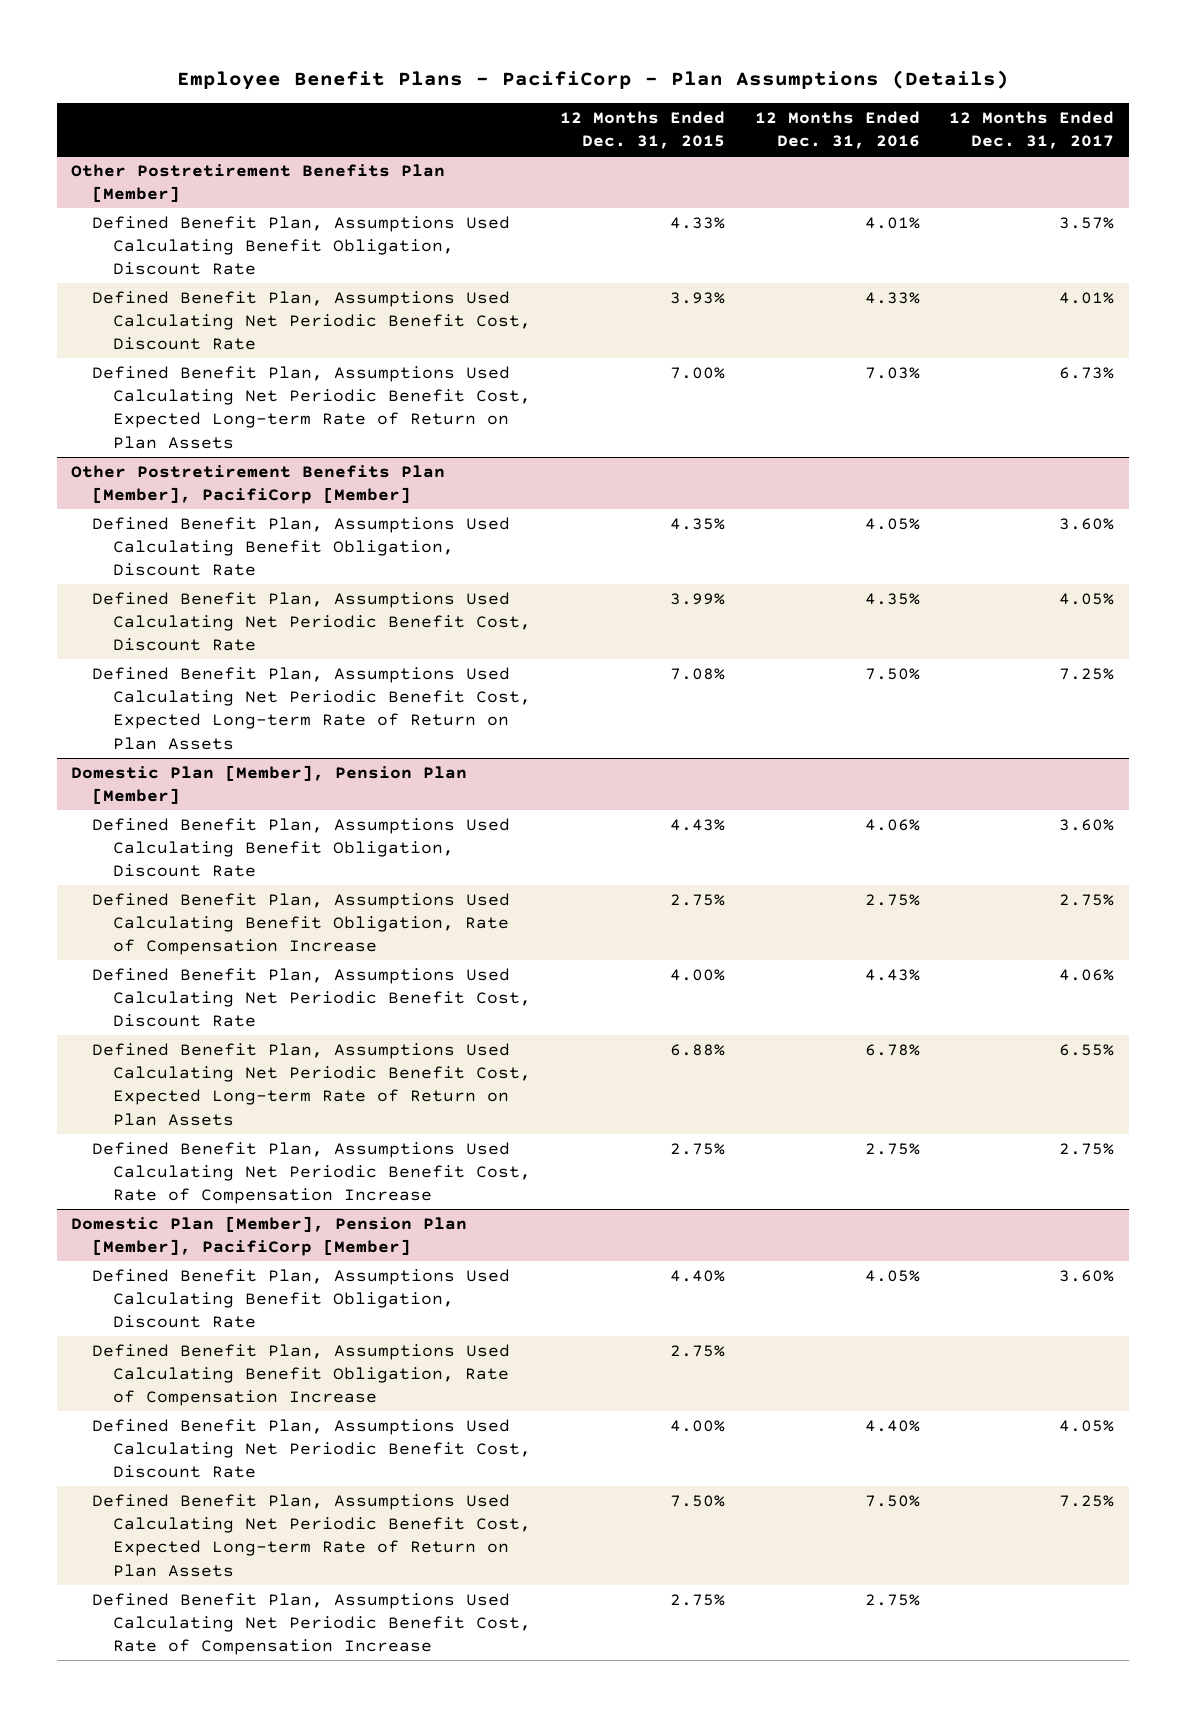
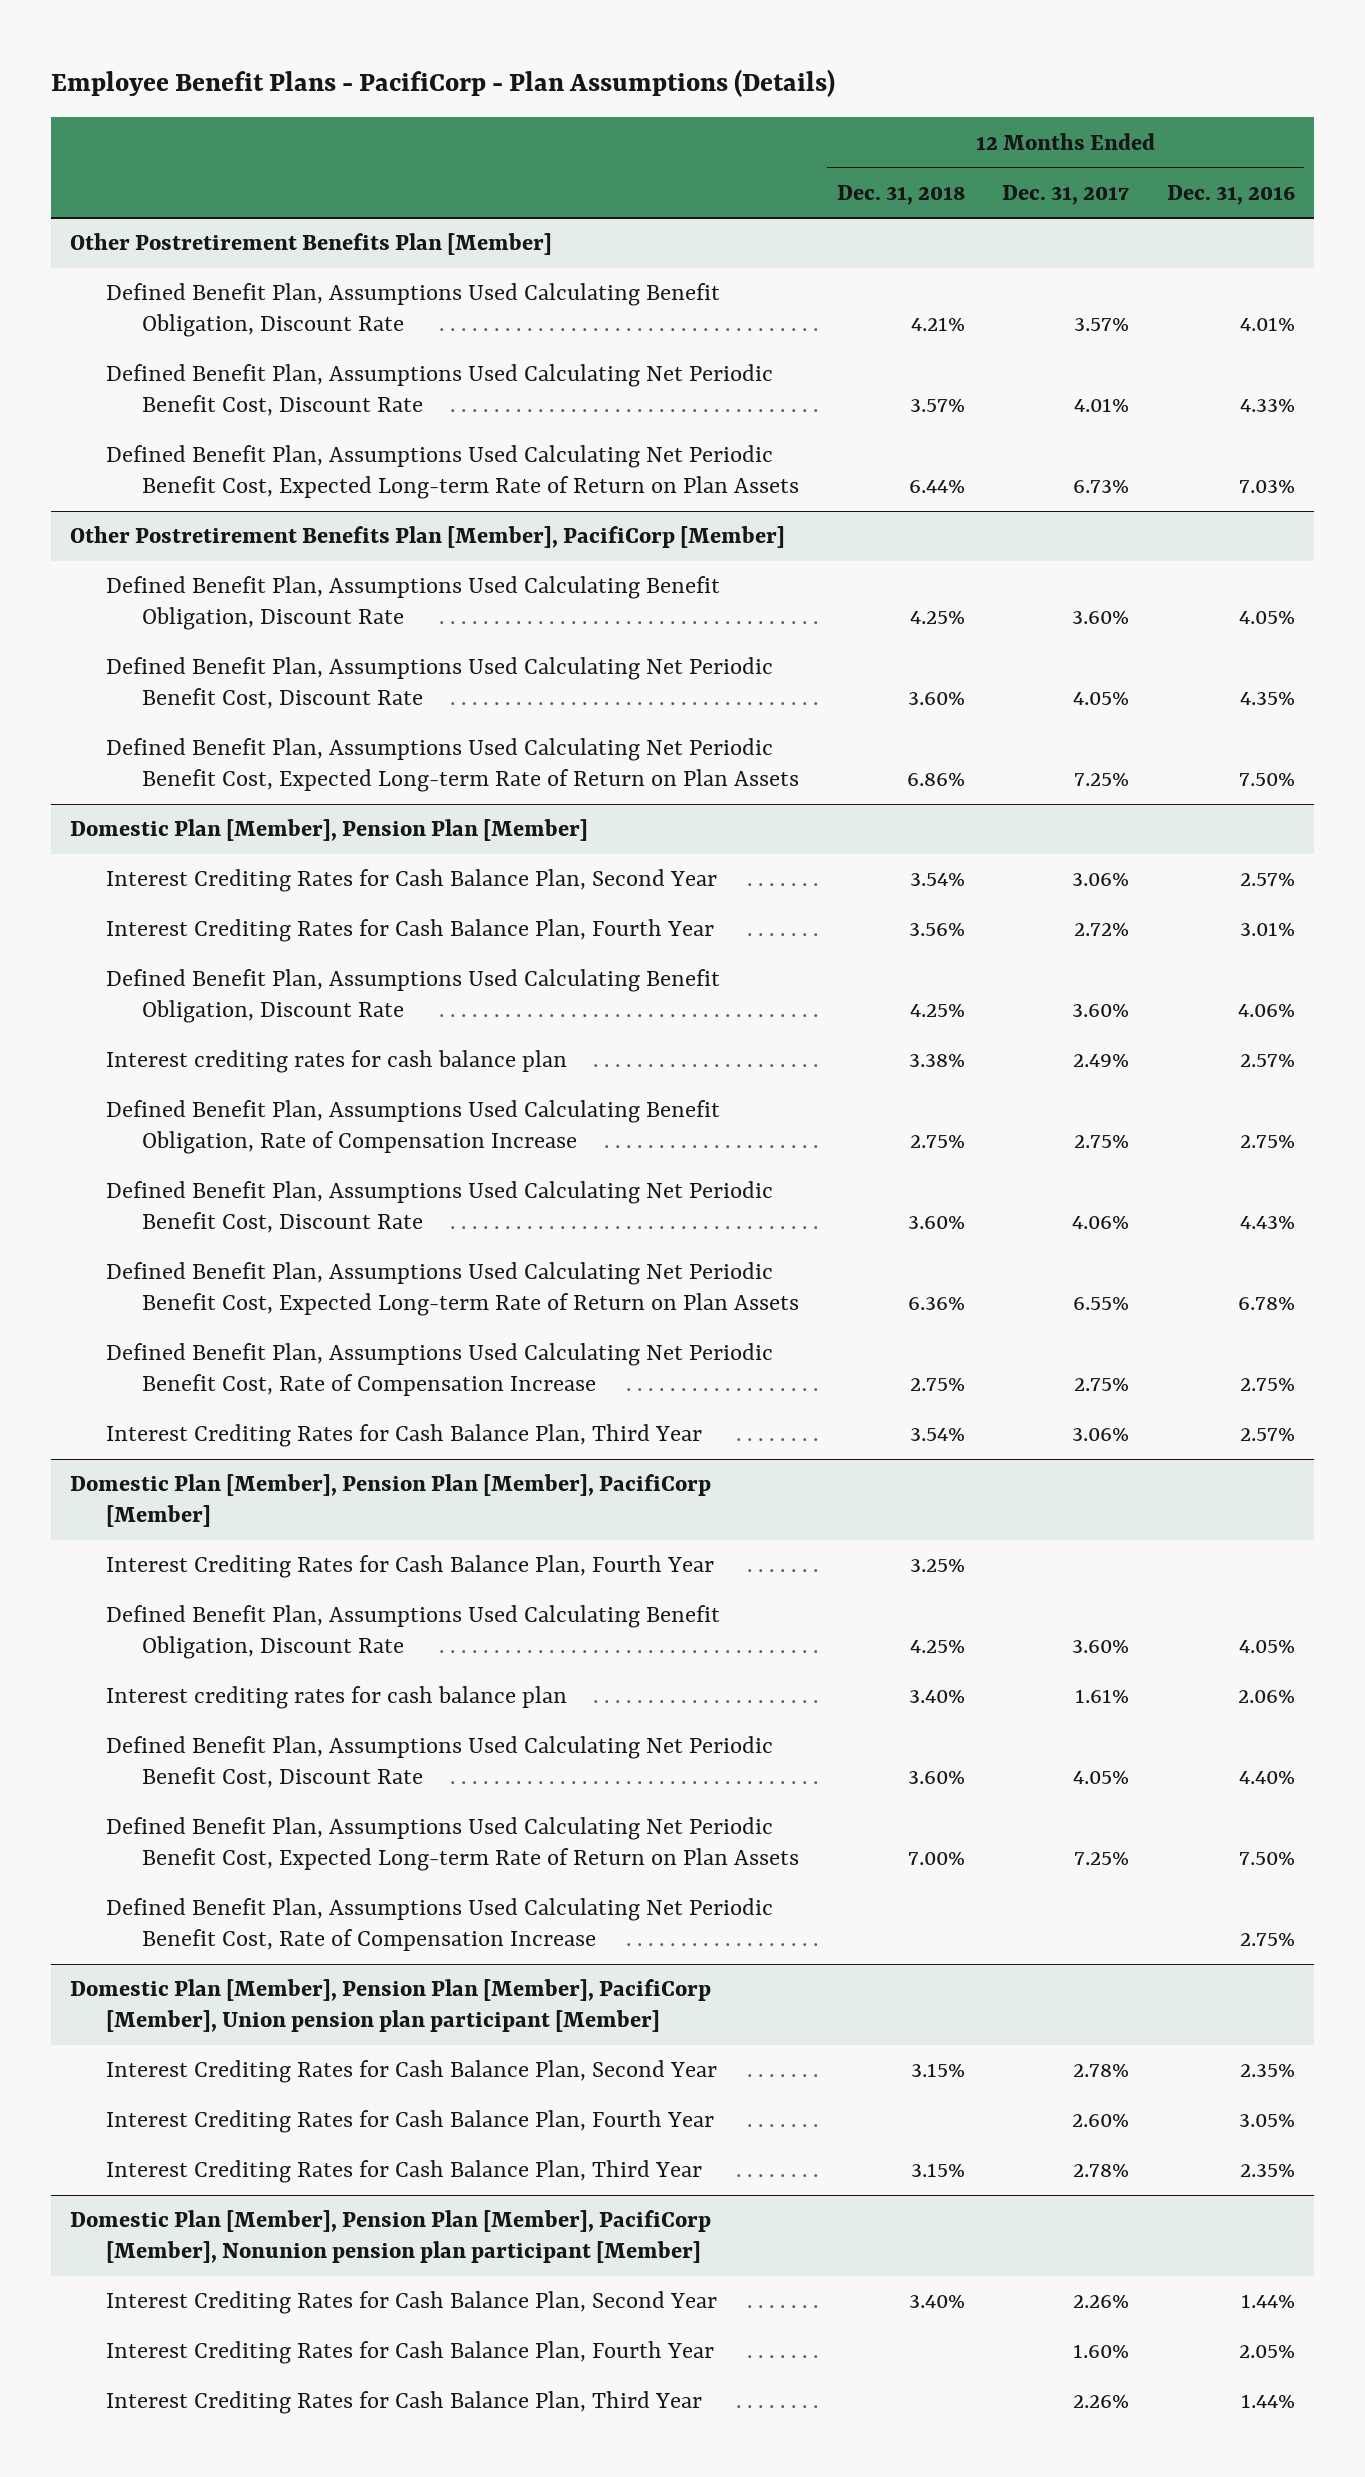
[560,110,726,150] 12 Months Ended Dec. 31, 2015 -> none
none -> [836,184,965,205] Dec. 31, 2018
none -> [105,869,717,893] Interest Crediting Rates for Cash Balance Plan, Second Year
none -> [105,919,714,943] Interest Crediting Rates for Cash Balance Plan, Fourth Year
none -> [105,1050,567,1074] Interest crediting rates for cash balance plan
none -> [105,1424,702,1448] Interest Crediting Rates for Cash Balance Plan, Third Year
none -> [105,1555,714,1579] Interest Crediting Rates for Cash Balance Plan, Fourth Year
[92,1343,511,1407] Defined Benefit Plan, Assumptions Used Calculating Benefit Obligation, Rate of Compensation Increase -> none
none -> [105,1686,567,1710] Interest crediting rates for cash balance plan
none -> [70,1979,712,2032] Domestic Plan [Member], Pension Plan [Member], PacifiCorp [Member], Union pension plan participant [Member]
none -> [105,2060,717,2084] Interest Crediting Rates for Cash Balance Plan, Second Year
none -> [105,2110,714,2134] Interest Crediting Rates for Cash Balance Plan, Fourth Year
none -> [105,2160,702,2184] Interest Crediting Rates for Cash Balance Plan, Third Year
none -> [70,2210,712,2263] Domestic Plan [Member], Pension Plan [Member], PacifiCorp [Member], Nonunion pension plan participant [Member]
none -> [105,2291,717,2315] Interest Crediting Rates for Cash Balance Plan, Second Year
none -> [105,2341,714,2365] Interest Crediting Rates for Cash Balance Plan, Fourth Year
none -> [105,2391,702,2415] Interest Crediting Rates for Cash Balance Plan, Third Year

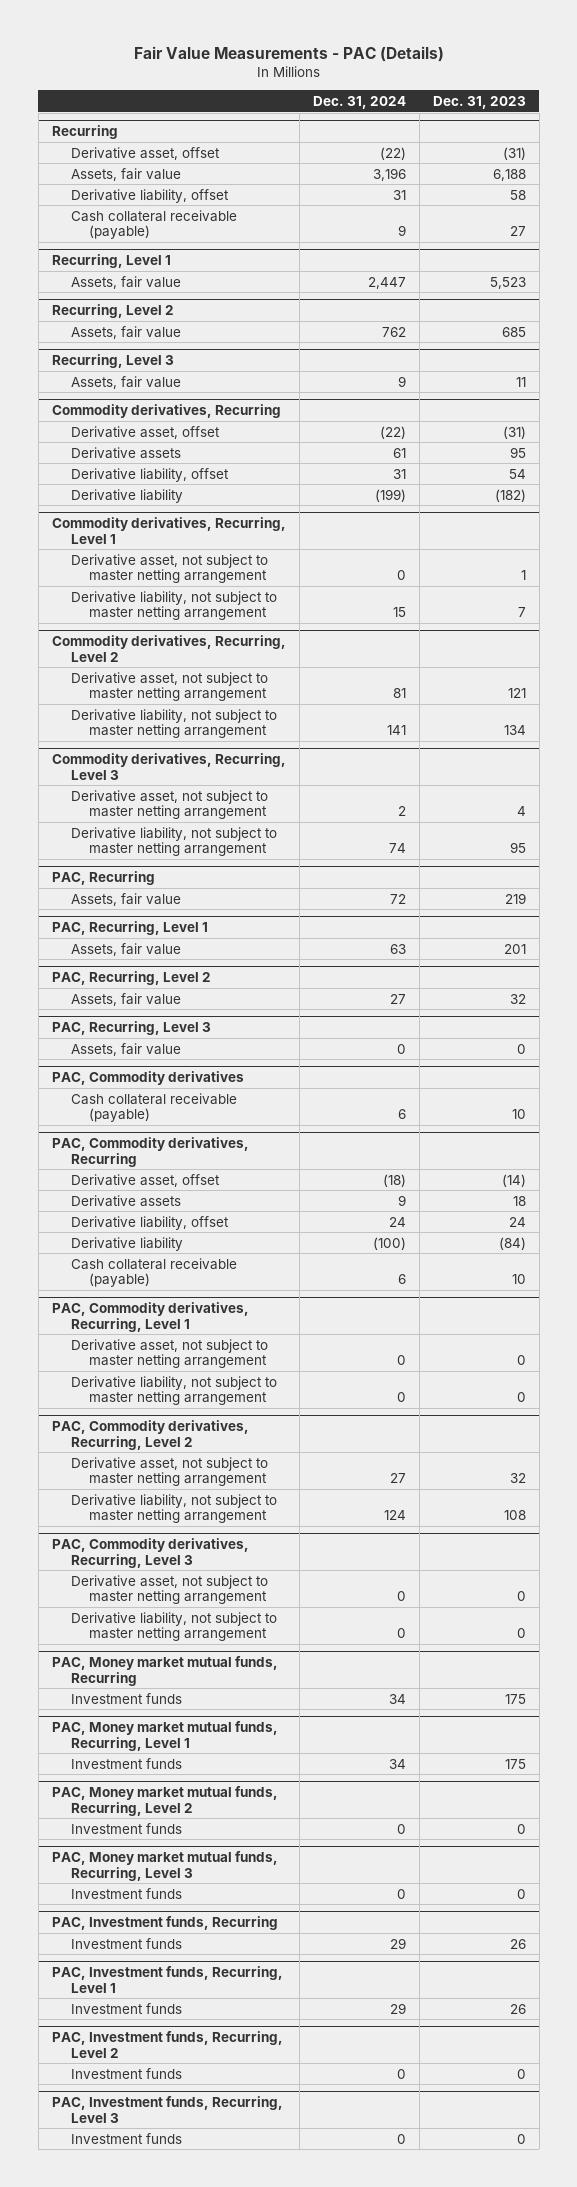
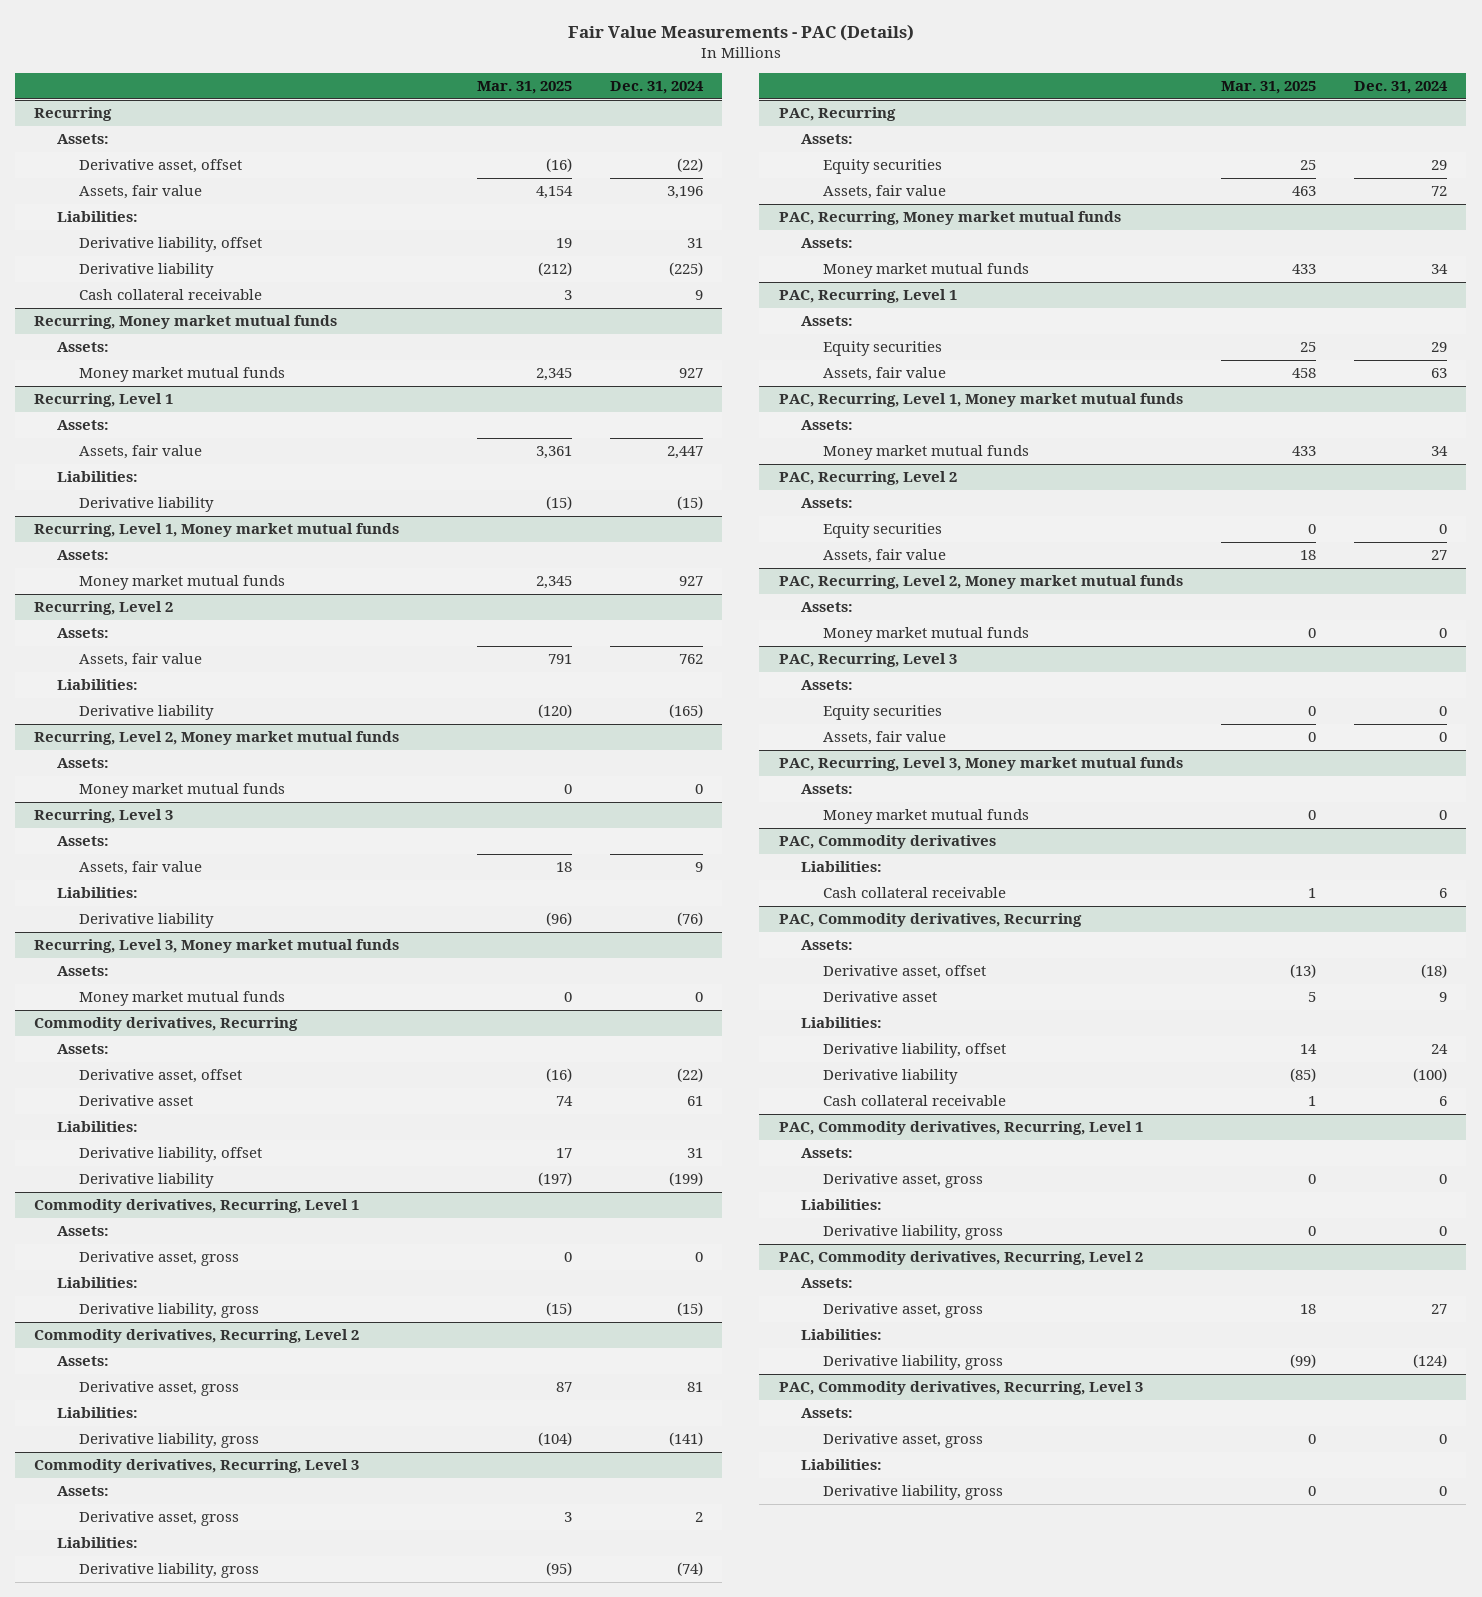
[432,95,526,109] Dec. 31, 2023 -> none
none -> [476,81,572,95] Mar. 31, 2025
none -> [56,134,109,145] Assets:
none -> [56,211,138,223] Liabilities:
none -> [79,263,215,279] Derivative liability
[70,209,237,239] Cash collateral receivable (payable) -> [79,289,263,301] Cash collateral receivable
none -> [34,315,338,330] Recurring, Money market mutual funds
none -> [56,342,109,353] Assets:
none -> [79,367,286,383] Money market mutual funds
none -> [56,420,109,431] Assets:
none -> [56,471,138,483] Liabilities:
none -> [79,497,215,513] Derivative liability
none -> [34,523,400,538] Recurring, Level 1, Money market mutual funds
none -> [56,550,109,561] Assets:
none -> [79,575,286,591] Money market mutual funds
none -> [56,628,109,639] Assets:
none -> [56,679,138,691] Liabilities:
none -> [79,705,215,721] Derivative liability
none -> [34,731,400,746] Recurring, Level 2, Money market mutual funds
none -> [56,758,109,769] Assets:
none -> [79,783,286,799] Money market mutual funds
none -> [56,836,109,847] Assets:
none -> [56,887,138,899] Liabilities:
none -> [79,913,215,929] Derivative liability
none -> [34,939,400,954] Recurring, Level 3, Money market mutual funds
none -> [56,966,109,977] Assets:
none -> [79,991,286,1007] Money market mutual funds
none -> [56,1044,109,1055] Assets:
[70,446,181,459] Derivative assets -> [79,1095,194,1107] Derivative asset
none -> [56,1121,138,1133] Liabilities:
none -> [56,1226,109,1237] Assets:
[70,553,268,583] Derivative asset, not subject to master netting arrangement -> [79,1251,240,1267] Derivative asset, gross
none -> [56,1277,138,1289] Liabilities:
[70,590,277,620] Derivative liability, not subject to master netting arrangement -> [79,1303,260,1319] Derivative liability, gross
[392,606,406,617] 15 -> [677,1302,704,1317] (15)
none -> [56,1356,109,1367] Assets:
[70,671,268,701] Derivative asset, not subject to master netting arrangement -> [79,1381,240,1397] Derivative asset, gross
none -> [56,1407,138,1419] Liabilities:
[70,708,277,738] Derivative liability, not subject to master netting arrangement -> [79,1433,260,1449] Derivative liability, gross
[386,724,406,735] 141 -> [669,1432,704,1447] (141)
none -> [56,1486,109,1497] Assets:
[70,789,268,819] Derivative asset, not subject to master netting arrangement -> [79,1511,240,1527] Derivative asset, gross
none -> [56,1537,138,1549] Liabilities:
[70,826,277,856] Derivative liability, not subject to master netting arrangement -> [79,1563,260,1579] Derivative liability, gross
[388,842,406,853] 74 -> [677,1562,704,1577] (74)
none -> [800,134,853,145] Assets:
none -> [823,159,943,175] Equity securities
none -> [778,211,1121,226] PAC, Recurring, Money market mutual funds
none -> [800,238,853,249] Assets:
none -> [823,263,1030,279] Money market mutual funds
none -> [800,316,853,327] Assets:
none -> [823,341,943,357] Equity securities
none -> [778,393,1183,408] PAC, Recurring, Level 1, Money market mutual funds
none -> [800,420,853,431] Assets:
none -> [823,445,1030,461] Money market mutual funds
none -> [800,498,853,509] Assets:
none -> [823,523,943,539] Equity securities
none -> [778,575,1183,590] PAC, Recurring, Level 2, Money market mutual funds
none -> [800,602,853,613] Assets:
none -> [823,627,1030,643] Money market mutual funds
none -> [800,680,853,691] Assets:
none -> [823,705,943,721] Equity securities
none -> [778,757,1183,772] PAC, Recurring, Level 3, Money market mutual funds
none -> [800,784,853,795] Assets:
none -> [823,809,1030,825] Money market mutual funds
none -> [800,861,882,873] Liabilities:
[70,1092,237,1122] Cash collateral receivable (payable) -> [823,887,1007,899] Cash collateral receivable
none -> [800,940,853,951] Assets:
[70,1194,181,1207] Derivative assets -> [823,991,938,1003] Derivative asset
none -> [800,1017,882,1029] Liabilities:
[70,1257,237,1287] Cash collateral receivable (payable) -> [823,1095,1007,1107] Cash collateral receivable
none -> [800,1148,853,1159] Assets:
[70,1338,268,1368] Derivative asset, not subject to master netting arrangement -> [823,1173,984,1189] Derivative asset, gross
none -> [800,1199,882,1211] Liabilities:
[70,1375,277,1405] Derivative liability, not subject to master netting arrangement -> [823,1225,1004,1241] Derivative liability, gross
none -> [800,1278,853,1289] Assets:
[70,1456,268,1486] Derivative asset, not subject to master netting arrangement -> [823,1303,984,1319] Derivative asset, gross
none -> [800,1329,882,1341] Liabilities:
[70,1493,277,1523] Derivative liability, not subject to master netting arrangement -> [823,1355,1004,1371] Derivative liability, gross
[383,1509,406,1520] 124 -> [1413,1354,1448,1369] (124)
[51,1656,278,1686] PAC, Money market mutual funds, Recurring -> none
[70,1692,182,1704] Investment funds -> none
[51,1721,278,1751] PAC, Money market mutual funds, Recurring, Level 1 -> none
[70,1757,182,1769] Investment funds -> none
[51,1786,278,1816] PAC, Money market mutual funds, Recurring, Level 2 -> none
[70,1822,182,1834] Investment funds -> none
[51,1851,278,1881] PAC, Money market mutual funds, Recurring, Level 3 -> none
[70,1887,182,1899] Investment funds -> none
[51,1916,278,1931] PAC, Investment funds, Recurring -> none
[70,1937,182,1949] Investment funds -> none
[51,1966,283,1993] PAC, Investment funds, Recurring, Level 1 -> none
[70,2002,182,2014] Investment funds -> none
[51,2031,283,2058] PAC, Investment funds, Recurring, Level 2 -> none
[70,2067,182,2079] Investment funds -> none
[51,2096,283,2123] PAC, Investment funds, Recurring, Level 3 -> none
[70,2132,182,2144] Investment funds -> none
none -> [800,1408,853,1419] Assets:
[70,1574,268,1604] Derivative asset, not subject to master netting arrangement -> [823,1433,984,1449] Derivative asset, gross
none -> [800,1459,882,1471] Liabilities:
[70,1611,277,1641] Derivative liability, not subject to master netting arrangement -> [823,1485,1004,1501] Derivative liability, gross

